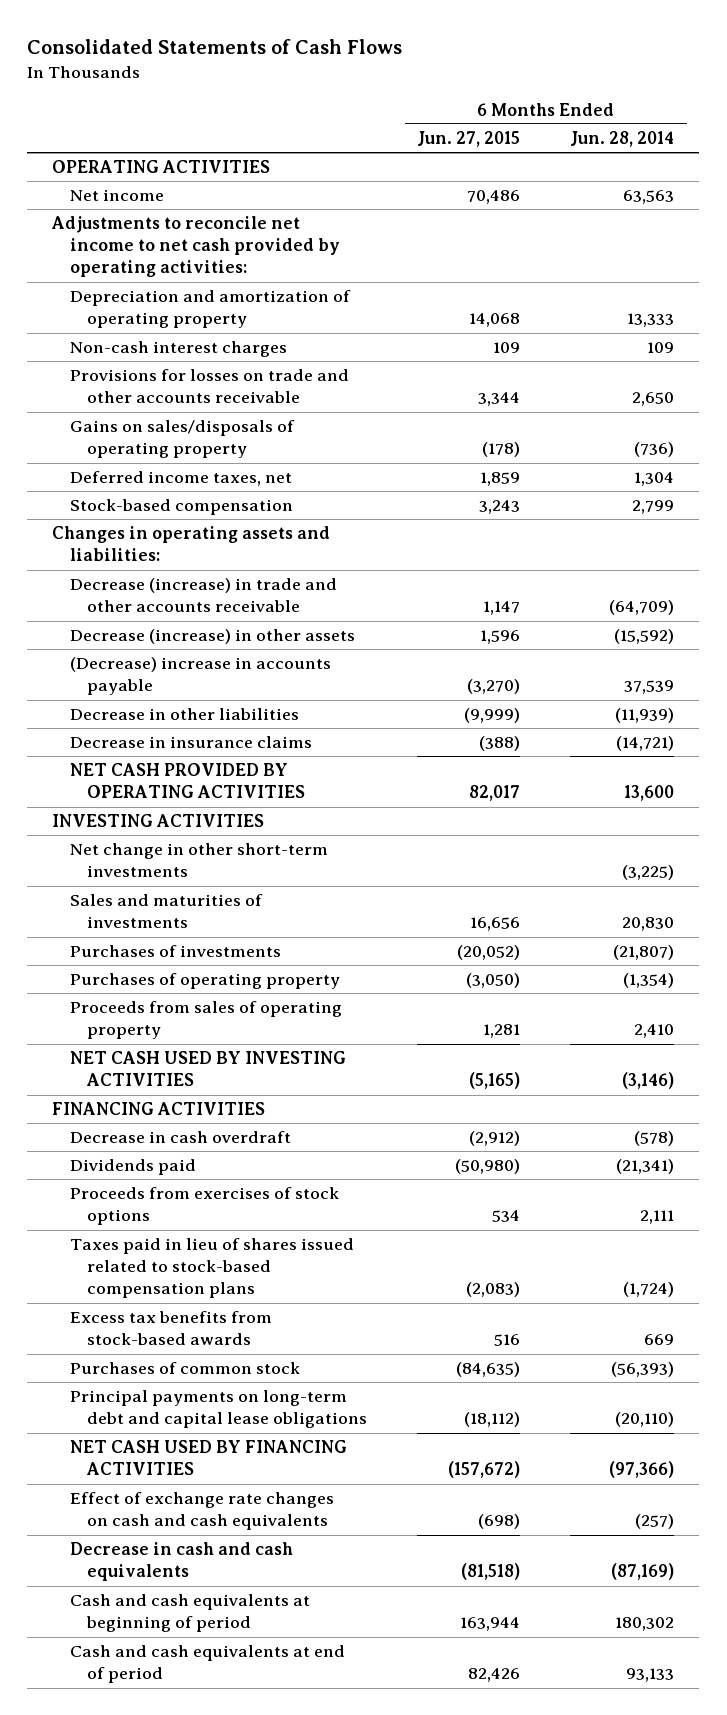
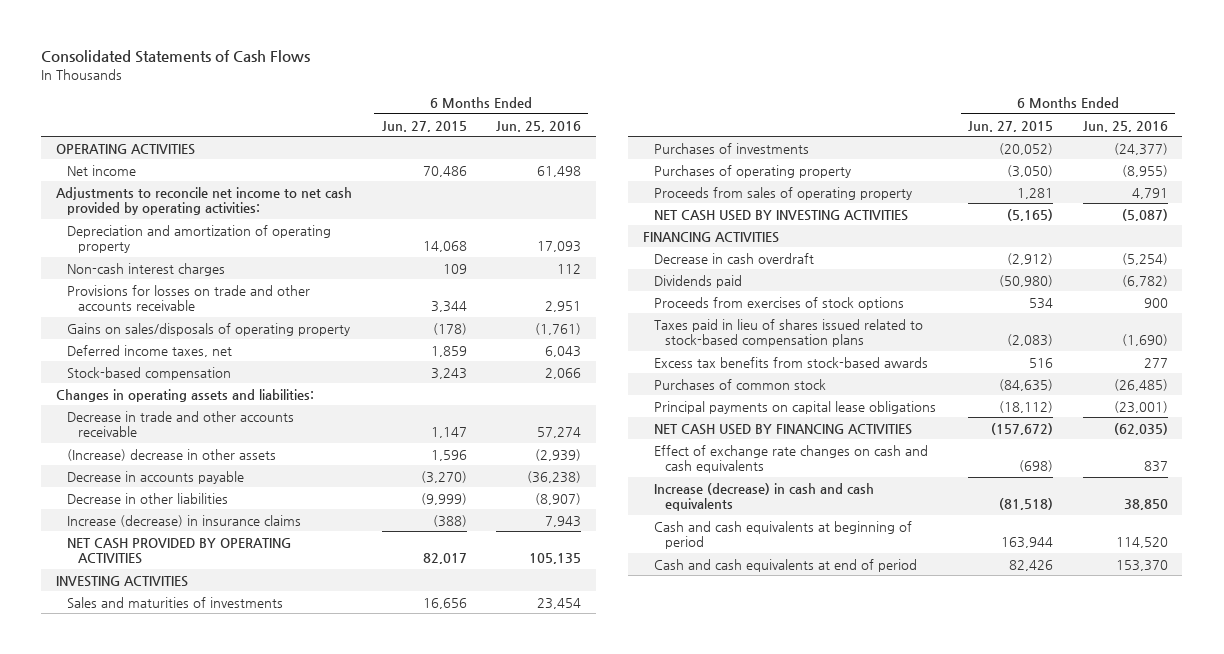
[570,131,675,148] Jun. 28, 2014 -> none
none -> [496,120,582,132] Jun. 25, 2016
[69,578,337,613] Decrease (increase) in trade and other accounts receivable -> [67,410,295,438] Decrease in trade and other accounts receivable
[69,629,355,645] Decrease (increase) in other assets -> [67,448,277,461] (Increase) decrease in other assets
[69,657,331,696] (Decrease) increase in accounts payable -> [67,470,245,484] Decrease in accounts payable
[69,736,312,749] Decrease in insurance claims -> [67,514,302,527] Increase (decrease) in insurance claims
[69,843,328,878] Net change in other short-term investments -> none
[69,1390,367,1429] Principal payments on long-term debt and capital lease obligations -> [653,400,936,414] Principal payments on capital lease obligations
[69,1542,293,1582] Decrease in cash and cash equivalents -> [653,482,874,512] Increase (decrease) in cash and cash equivalents

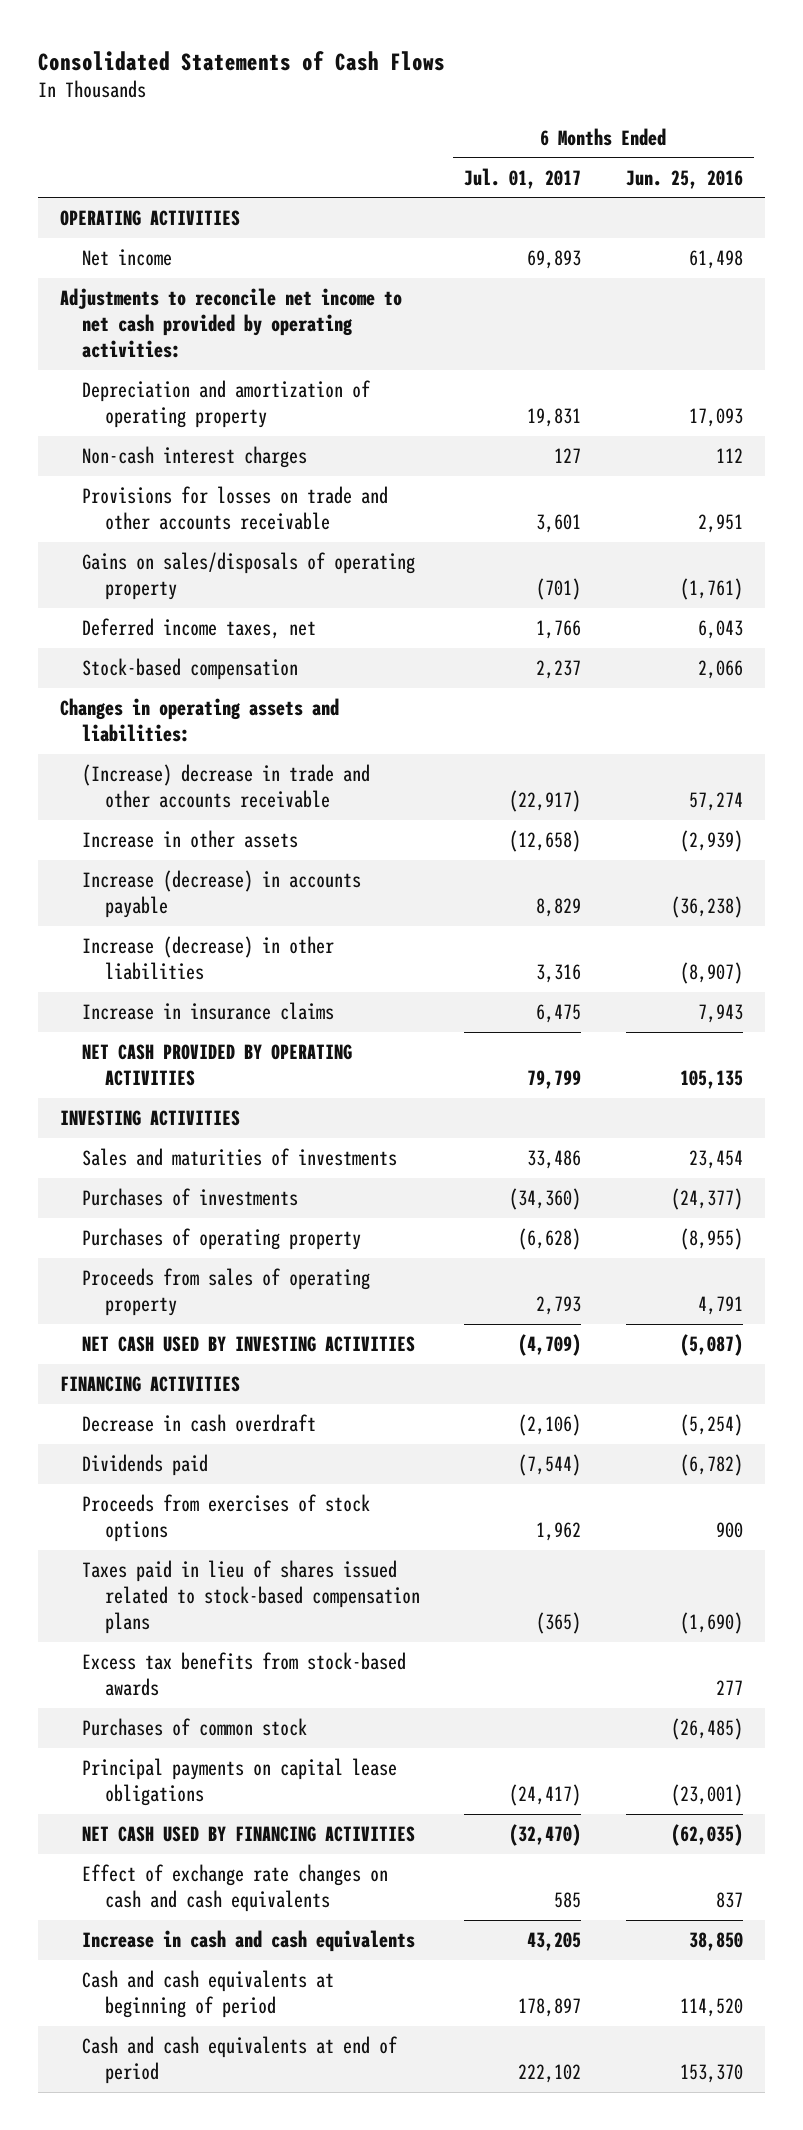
[381,120,467,132] Jun. 27, 2015 -> none
none -> [464,167,582,189] Jul. 01, 2017
[67,410,295,438] Decrease in trade and other accounts receivable -> [82,764,371,809] (Increase) decrease in trade and other accounts receivable
[67,448,277,461] (Increase) decrease in other assets -> [82,830,299,849] Increase in other assets
[67,470,245,484] Decrease in accounts payable -> [82,870,362,919] Increase (decrease) in accounts payable
[67,492,229,504] Decrease in other liabilities -> [82,936,335,981] Increase (decrease) in other liabilities
[67,514,302,527] Increase (decrease) in insurance claims -> [82,1002,335,1021] Increase in insurance claims
[653,482,874,512] Increase (decrease) in cash and cash equivalents -> [82,1930,416,1953] Increase in cash and cash equivalents

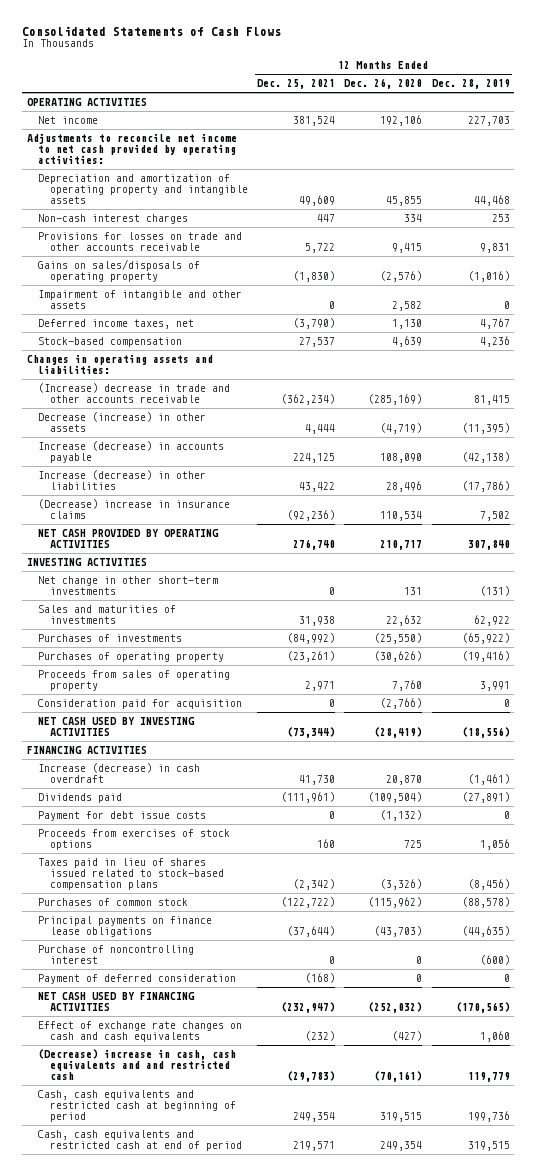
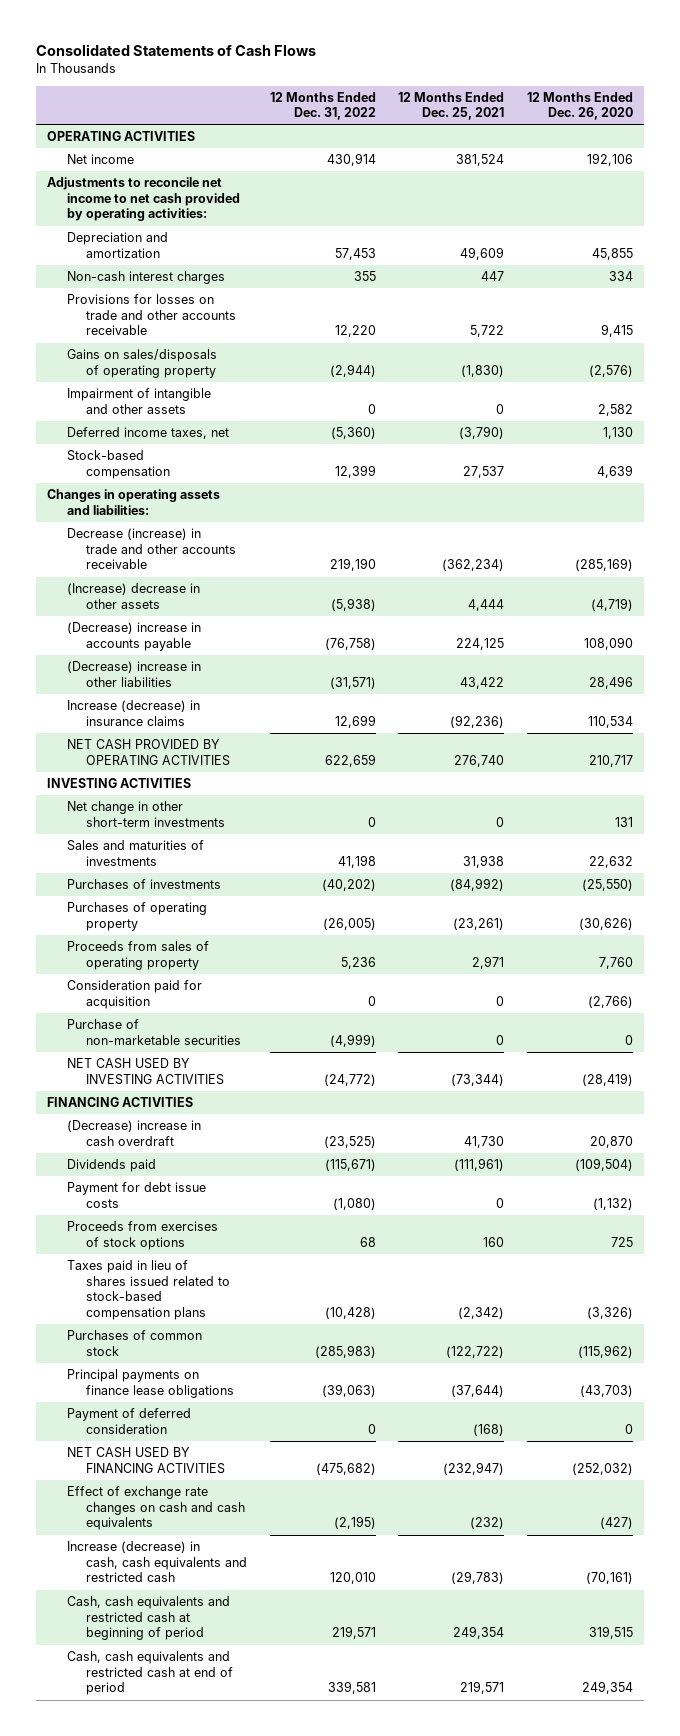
[431,79,510,90] Dec. 28, 2019 -> none
none -> [269,91,376,121] 12 Months Ended Dec. 31, 2022
[38,174,248,205] Depreciation and amortization of operating property and intangible assets -> [66,232,168,258] Depreciation and amortization
[38,383,231,404] (Increase) decrease in trade and other accounts receivable -> [66,528,237,570] Decrease (increase) in trade and other accounts receivable
[38,412,207,433] Decrease (increase) in other assets -> [66,583,200,609] (Increase) decrease in other assets
[38,441,225,464] Increase (decrease) in accounts payable -> [66,622,201,651] (Decrease) increase in accounts payable
[38,470,207,491] Increase (decrease) in other liabilities -> [66,661,201,687] (Decrease) increase in other liabilities
[38,499,231,520] (Decrease) increase in insurance claims -> [66,700,200,726] Increase (decrease) in insurance claims
none -> [66,1019,242,1045] Purchase of non-marketable securities
[38,763,201,784] Increase (decrease) in cash overdraft -> [66,1120,201,1146] (Decrease) increase in cash overdraft
[38,945,195,965] Purchase of noncontrolling interest -> none
[38,1049,237,1081] (Decrease) increase in cash, cash equivalents and and restricted cash -> [66,1541,248,1583] Increase (decrease) in cash, cash equivalents and restricted cash

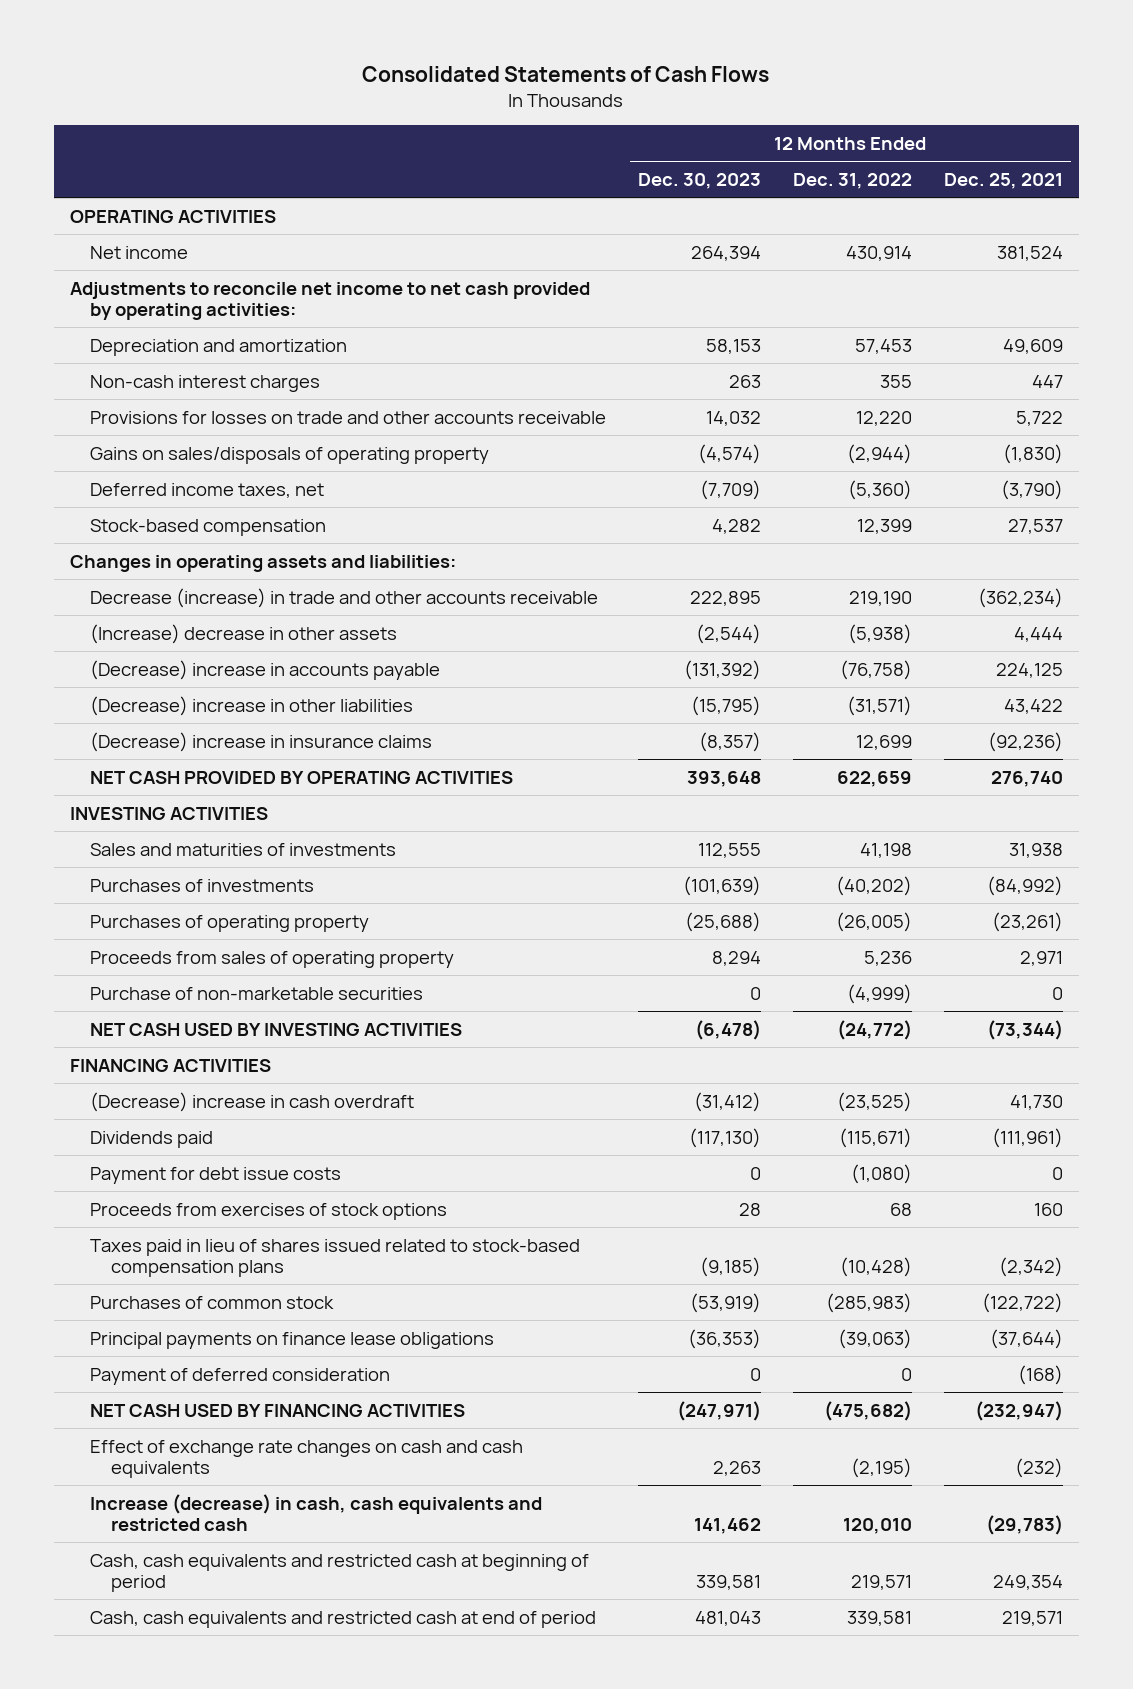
[526,91,633,121] 12 Months Ended Dec. 26, 2020 -> none
none -> [638,173,762,190] Dec. 30, 2023
[66,388,211,414] Impairment of intangible and other assets -> none
[66,700,200,726] Increase (decrease) in insurance claims -> [90,731,433,752] (Decrease) increase in insurance claims
[66,801,226,827] Net change in other short-term investments -> none
[66,980,202,1009] Consideration paid for acquisition -> none

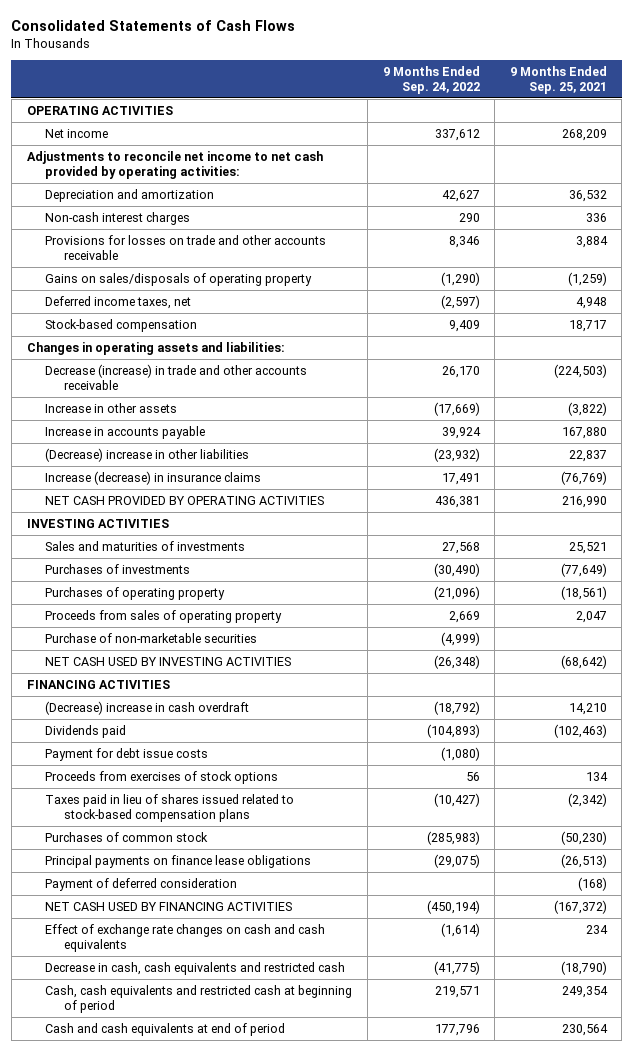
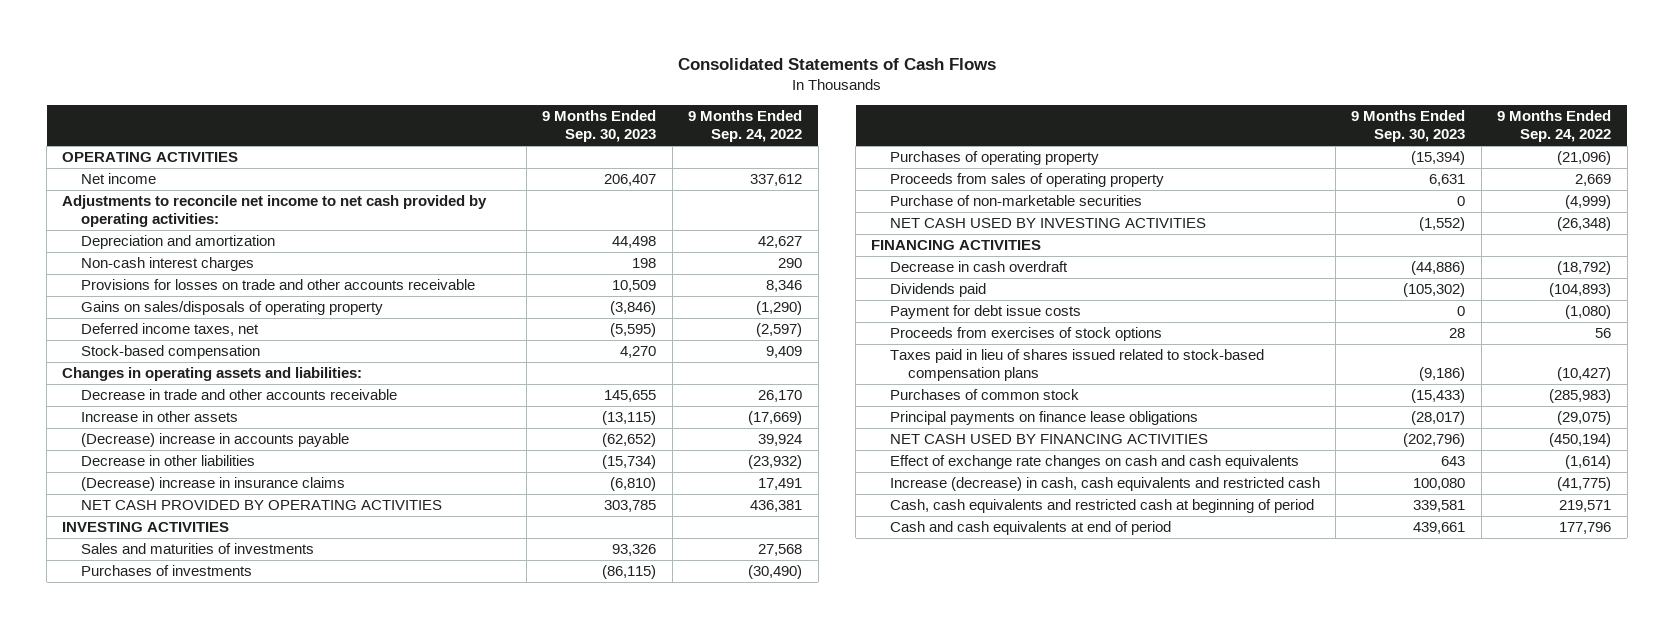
[509,65,607,94] 9 Months Ended Sep. 25, 2021 -> none
none -> [542,110,657,143] 9 Months Ended Sep. 30, 2023
[45,363,308,390] Decrease (increase) in trade and other accounts receivable -> [80,389,397,401] Decrease in trade and other accounts receivable
[45,425,206,439] Increase in accounts payable -> [80,433,349,448] (Decrease) increase in accounts payable
[45,447,250,462] (Decrease) increase in other liabilities -> [80,455,255,467] Decrease in other liabilities
[45,470,262,485] Increase (decrease) in insurance claims -> [80,477,345,492] (Decrease) increase in insurance claims
[45,700,250,715] (Decrease) increase in cash overdraft -> [889,261,1068,273] Decrease in cash overdraft
[45,877,238,891] Payment of deferred consideration -> none
[45,961,346,975] Decrease in cash, cash equivalents and restricted cash -> [889,477,1320,492] Increase (decrease) in cash, cash equivalents and restricted cash

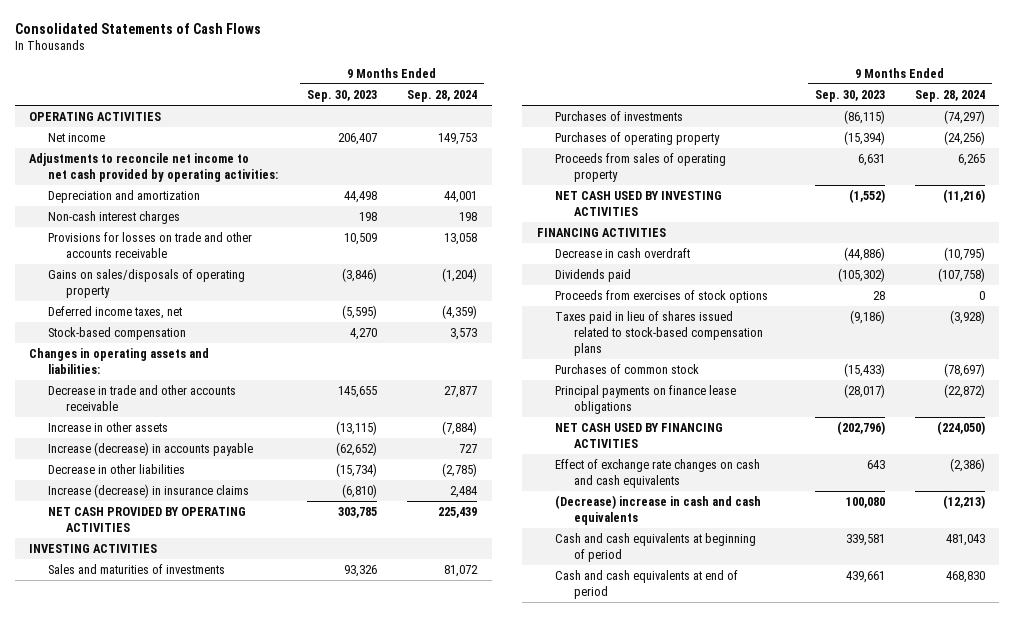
[688,110,803,143] 9 Months Ended Sep. 24, 2022 -> none
none -> [406,89,477,102] Sep. 28, 2024
[80,433,349,448] (Decrease) increase in accounts payable -> [47,441,253,456] Increase (decrease) in accounts payable
[80,477,345,492] (Decrease) increase in insurance claims -> [47,483,249,498] Increase (decrease) in insurance claims
[889,195,1142,207] Purchase of non-marketable securities -> none
[889,305,1081,320] Payment for debt issue costs -> none
[889,477,1320,492] Increase (decrease) in cash, cash equivalents and restricted cash -> [555,494,762,525] (Decrease) increase in cash and cash equivalents
[889,499,1314,514] Cash, cash equivalents and restricted cash at beginning of period -> [555,532,757,562] Cash and cash equivalents at beginning of period

